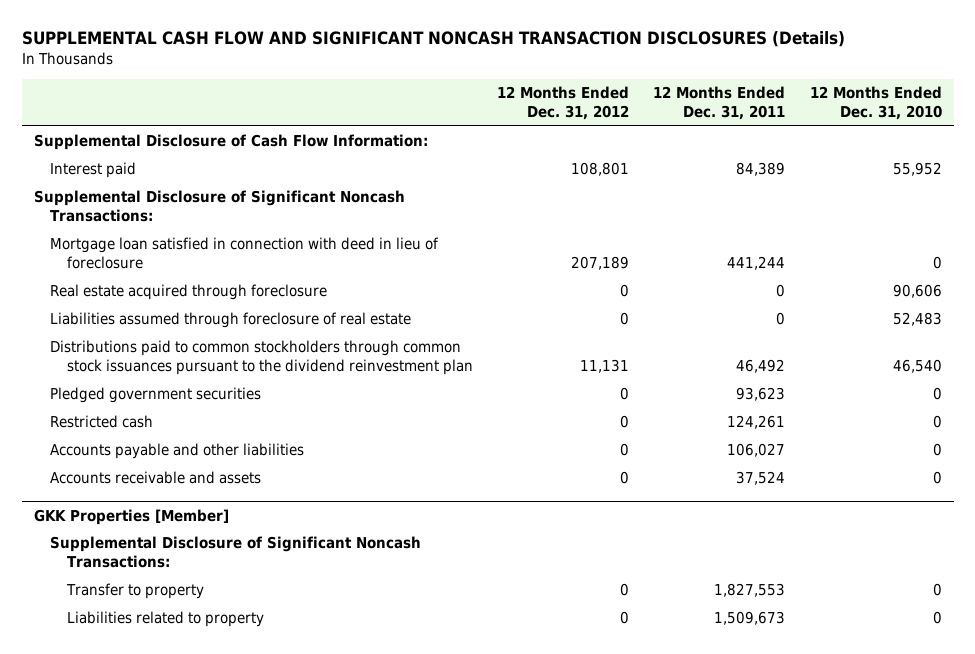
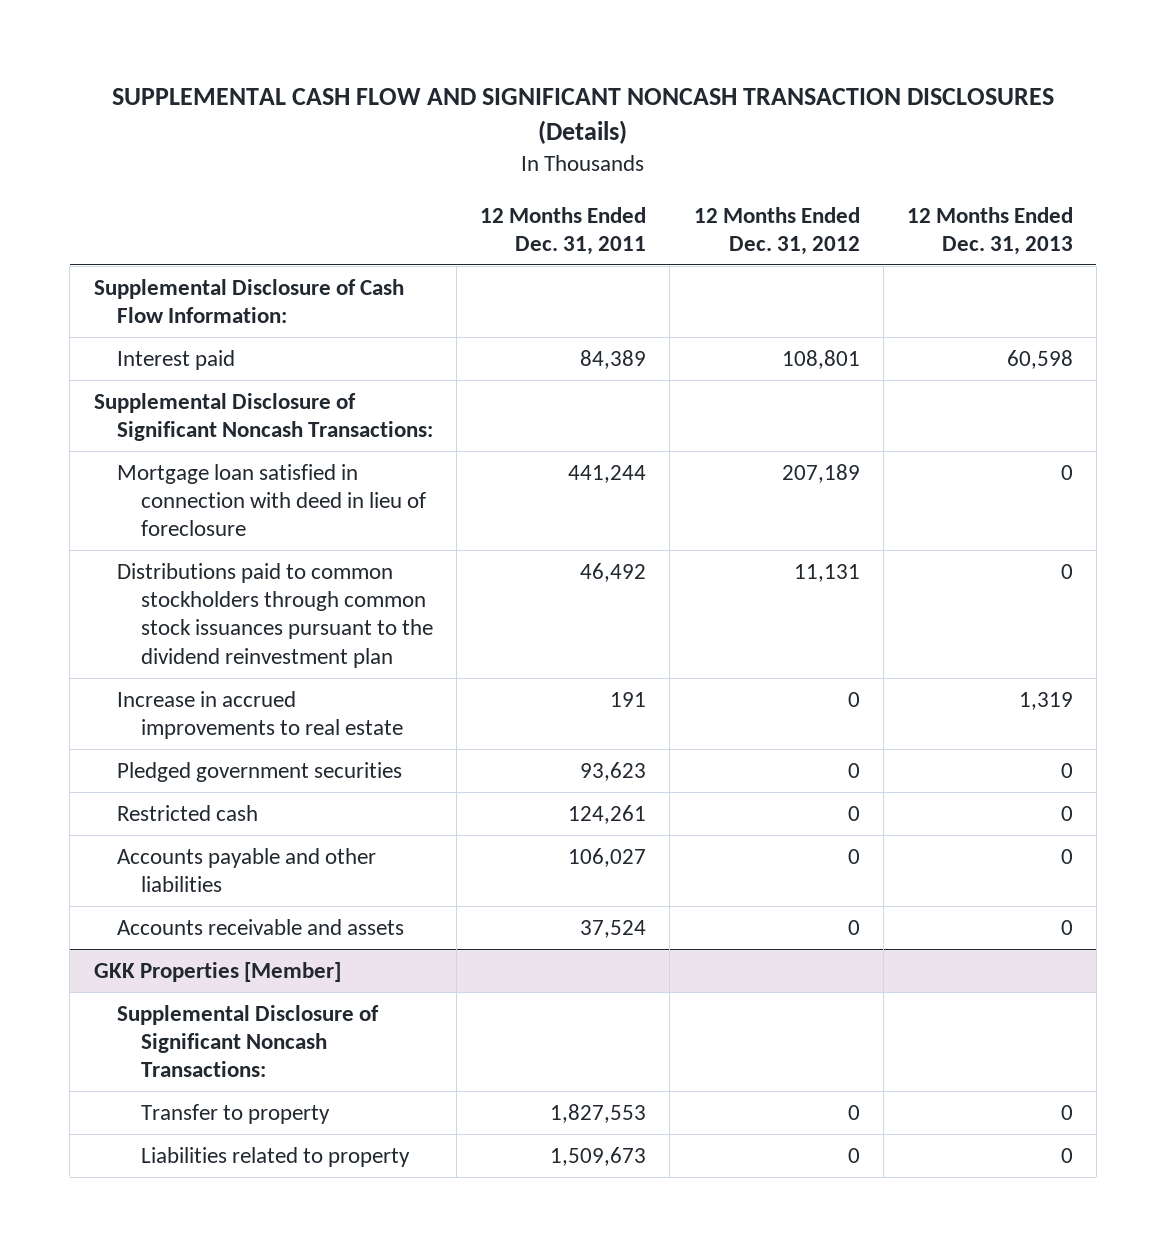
[809,86,942,121] 12 Months Ended Dec. 31, 2010 -> none
none -> [906,206,1073,255] 12 Months Ended Dec. 31, 2013
[50,284,328,301] Real estate acquired through foreclosure -> none
[50,312,412,329] Liabilities assumed through foreclosure of real estate -> none
none -> [117,690,403,740] Increase in accrued improvements to real estate

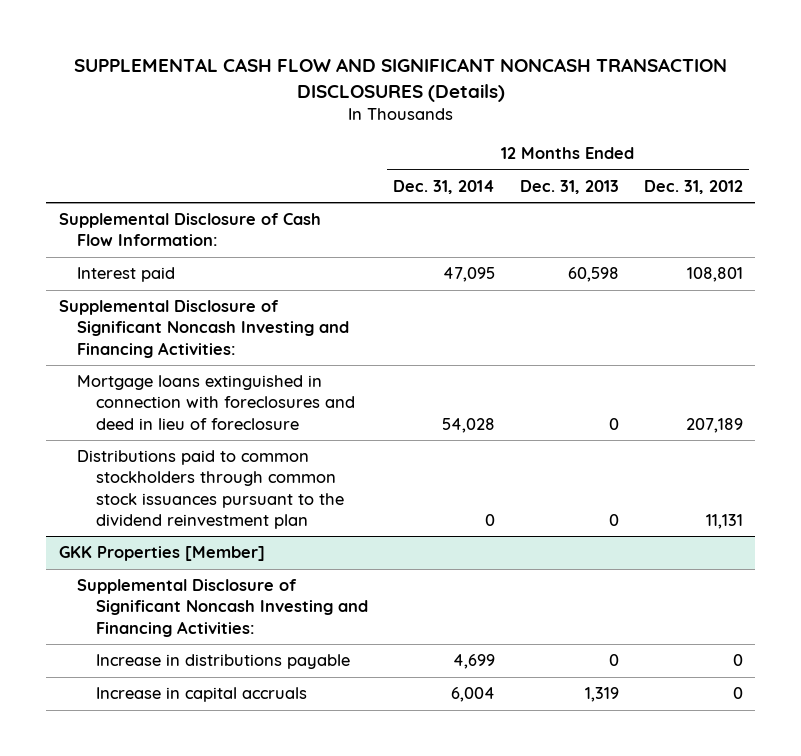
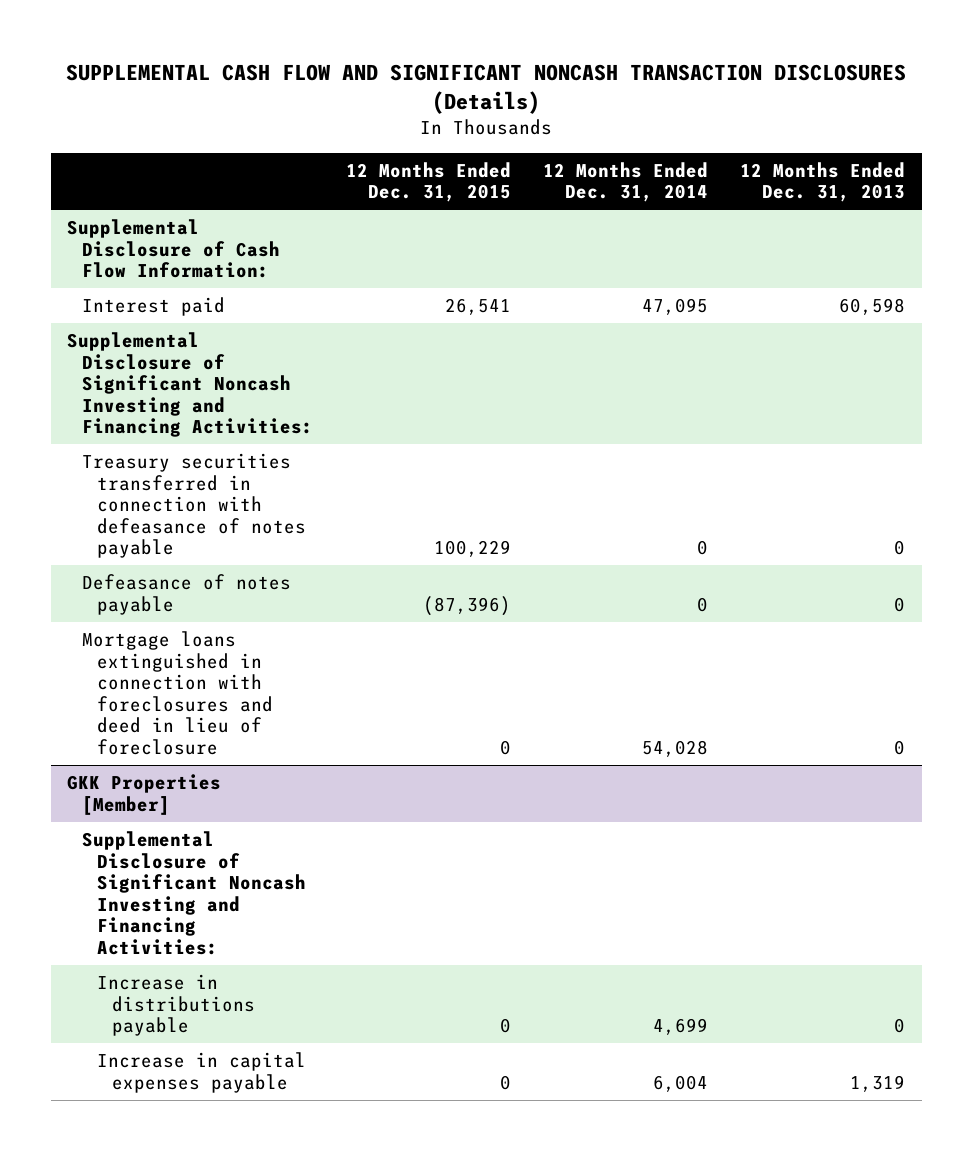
[643,179,743,194] Dec. 31, 2012 -> none
none -> [345,161,511,203] 12 Months Ended Dec. 31, 2015
none -> [82,452,307,559] Treasury securities transferred in connection with defeasance of notes payable
none -> [82,573,292,615] Defeasance of notes payable
[77,450,345,529] Distributions paid to common stockholders through common stock issuances pursuant to the dividend reinvestment plan -> none
[96,687,308,703] Increase in capital accruals -> [97,1051,307,1093] Increase in capital expenses payable

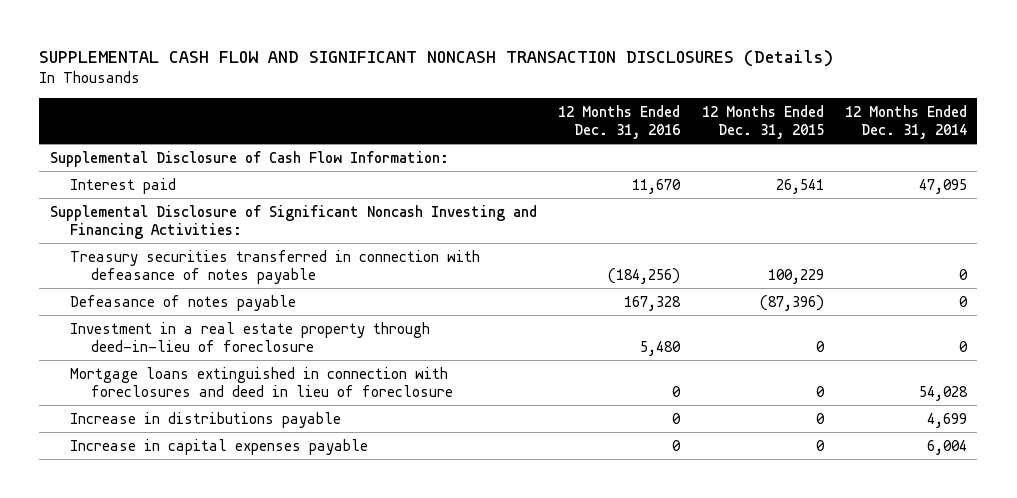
[740,161,906,203] 12 Months Ended Dec. 31, 2013 -> none
none -> [558,105,681,139] 12 Months Ended Dec. 31, 2016
none -> [70,321,431,352] Investment in a real estate property through deed-in-lieu of foreclosure
[67,773,222,815] GKK Properties [Member] -> none
[82,830,307,956] Supplemental Disclosure of Significant Noncash Investing and Financing Activities: -> none

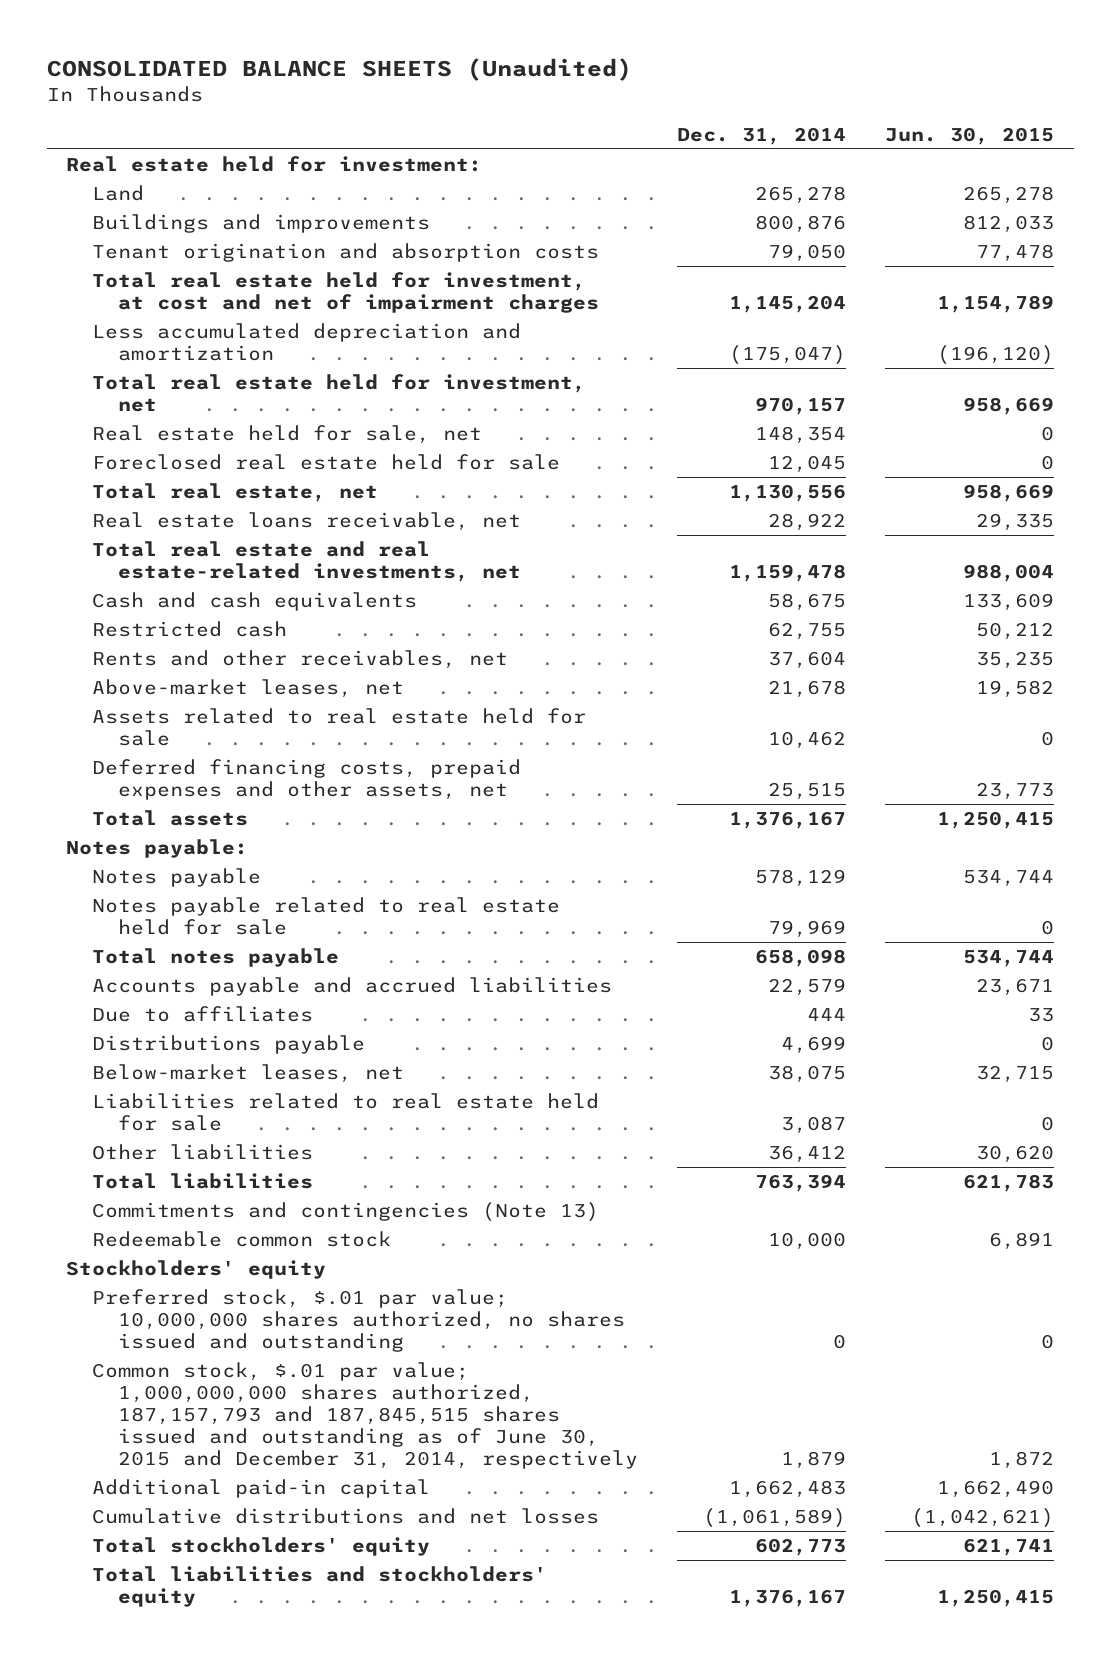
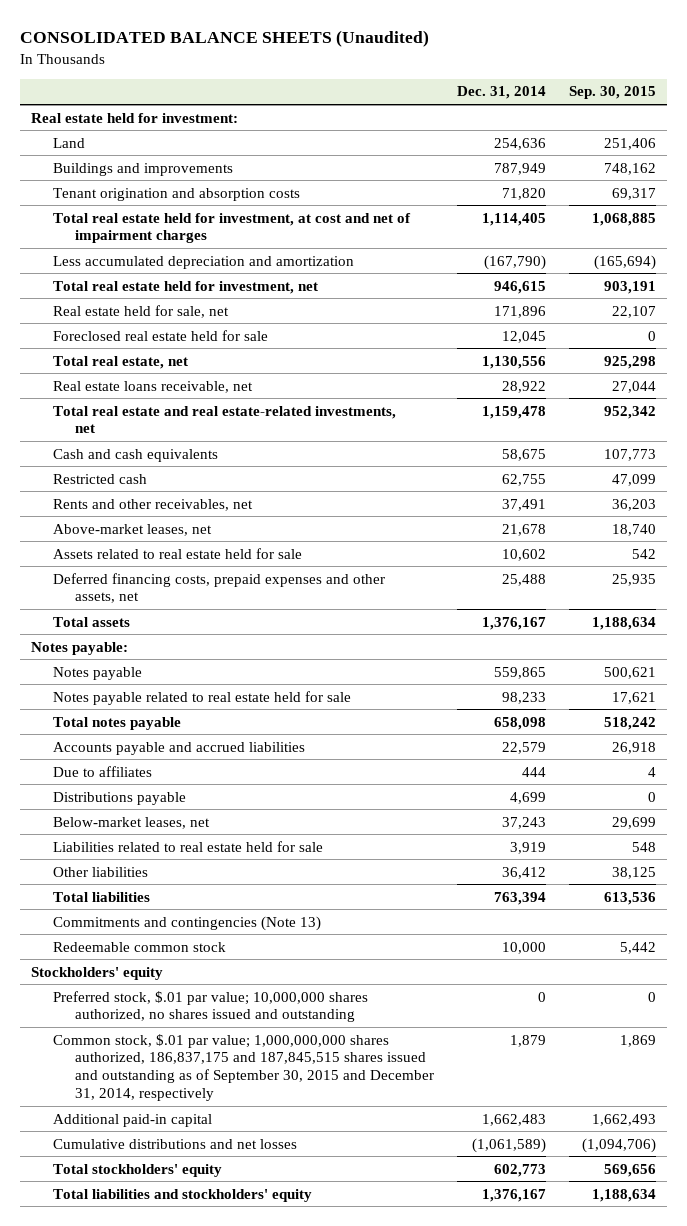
[885,126,1055,145] Jun. 30, 2015 -> none
none -> [568,86,656,100] Sep. 30, 2015
[755,186,847,205] 265,278 -> [493,137,546,150] 254,636
[755,215,847,234] 800,876 -> [493,162,546,175] 787,949
[768,244,847,263] 79,050 -> [501,187,546,200] 71,820
[729,295,847,314] 1,145,204 -> [481,212,546,226] 1,114,405
[729,345,847,366] (175,047) -> [483,254,546,270] (167,790)
[755,397,847,416] 970,157 -> [493,280,546,294] 946,615
[755,426,847,445] 148,354 -> [493,305,546,318] 171,896
[768,651,847,670] 37,604 -> [501,498,546,511] 37,491
[768,731,847,750] 10,462 -> [501,548,546,561] 10,602
[768,782,847,801] 25,515 -> [501,573,546,586] 25,488
[755,869,847,888] 578,129 -> [493,666,546,679] 559,865
[768,920,847,939] 79,969 -> [501,691,546,704] 98,233
[768,1065,847,1084] 38,075 -> [501,816,546,829] 37,243
[781,1116,847,1135] 3,087 -> [509,841,546,854] 3,919
[92,1362,639,1469] Common stock, $.01 par value; 1,000,000,000 shares authorized, 187,157,793 and 187,845,515 shares issued and outstanding as of June 30, 2015 and December 31, 2014, respectively -> [53,1033,434,1102] Common stock, $.01 par value; 1,000,000,000 shares authorized, 186,837,175 and 187,845,515 shares issued and outstanding as of September 30, 2015 and December 31, 2014, respectively

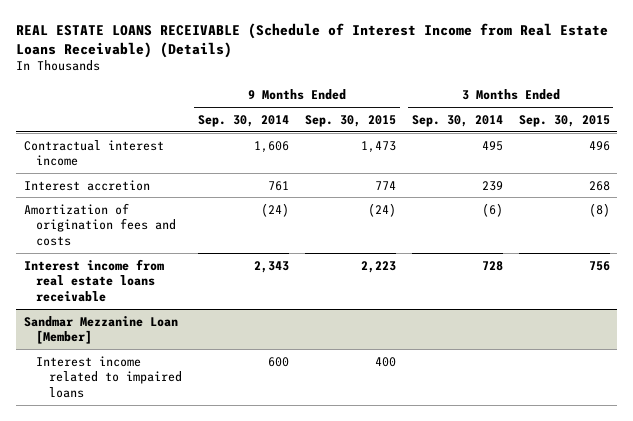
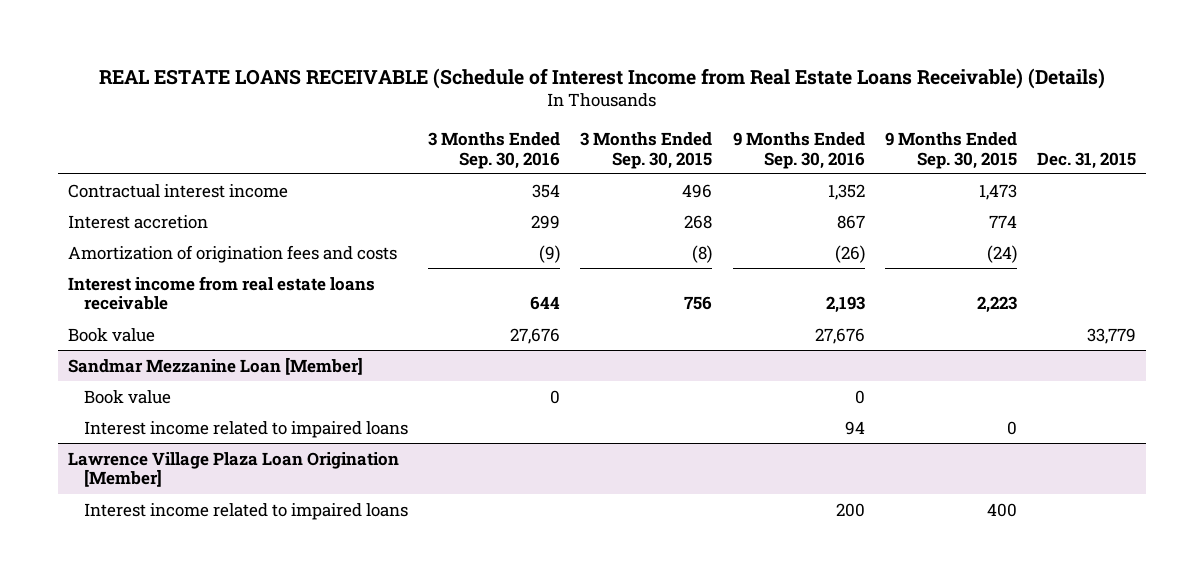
[197,114,289,127] Sep. 30, 2014 -> none
[411,114,503,127] Sep. 30, 2014 -> none
none -> [428,131,561,169] 3 Months Ended Sep. 30, 2016
none -> [732,131,865,169] 9 Months Ended Sep. 30, 2016
none -> [1036,151,1136,169] Dec. 31, 2015
none -> [67,327,155,342] Book value
none -> [84,389,172,404] Book value
none -> [84,420,409,438] Interest income related to impaired loans
none -> [67,451,399,488] Lawrence Village Plaza Loan Origination [Member]

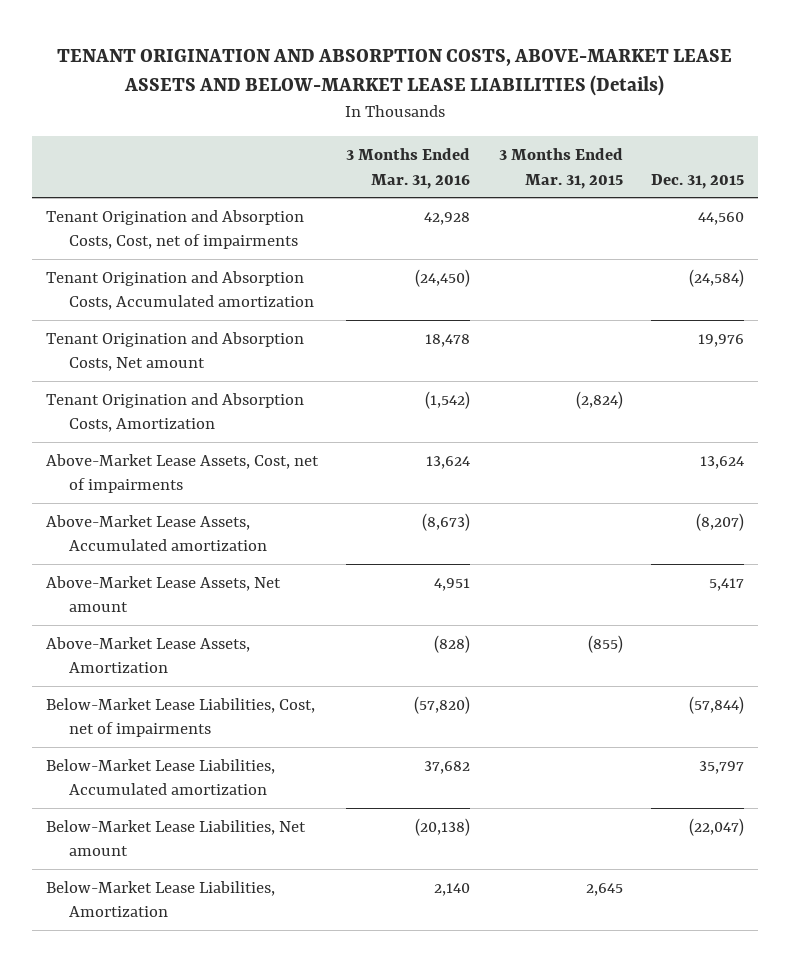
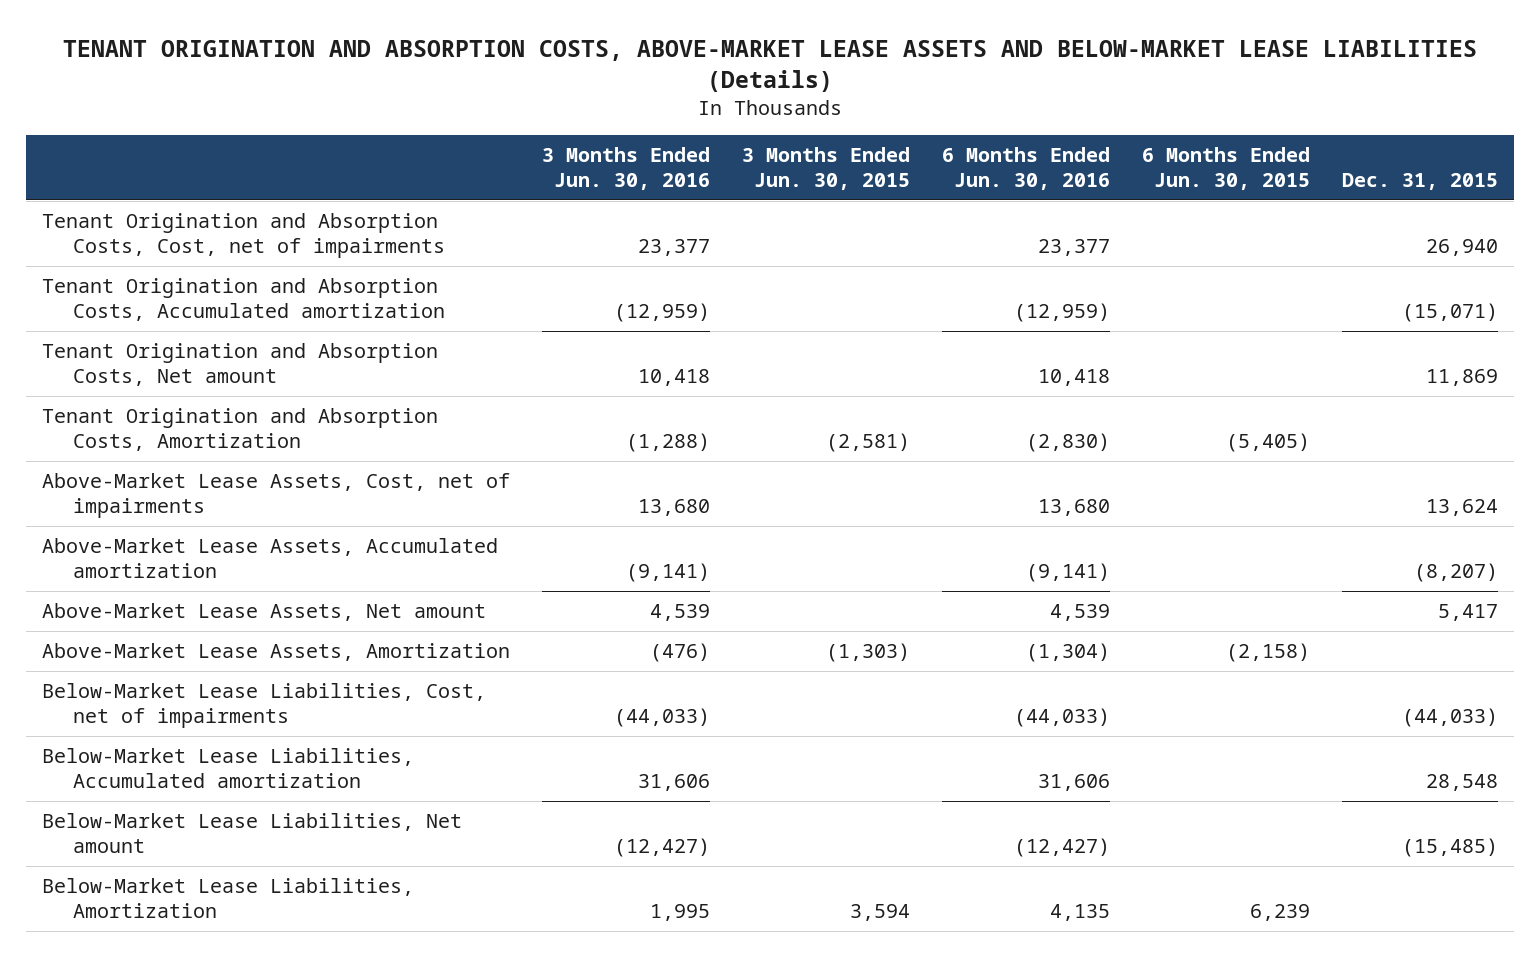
[346,147,471,189] 3 Months Ended Mar. 31, 2016 -> none
[498,147,623,189] 3 Months Ended Mar. 31, 2015 -> none
none -> [542,146,711,190] 3 Months Ended Jun. 30, 2016
none -> [742,146,911,190] 3 Months Ended Jun. 30, 2015
none -> [942,146,1111,190] 6 Months Ended Jun. 30, 2016
none -> [1142,146,1311,190] 6 Months Ended Jun. 30, 2015
[698,211,745,225] 44,560 -> [1426,239,1499,257] 26,940
[689,268,745,287] (24,584) -> [1402,303,1499,323] (15,071)
[698,333,745,347] 19,976 -> [1426,369,1499,387] 11,869
[689,695,745,714] (57,844) -> [1402,708,1499,728] (44,033)
[699,760,745,774] 35,797 -> [1426,774,1499,792] 28,548
[689,817,745,836] (22,047) -> [1402,838,1499,858] (15,485)

